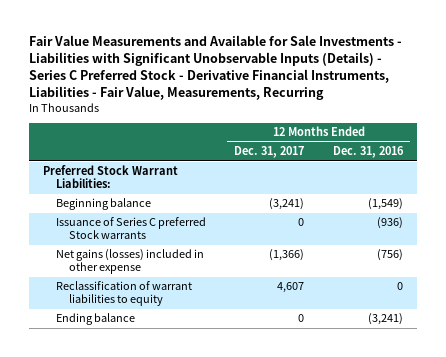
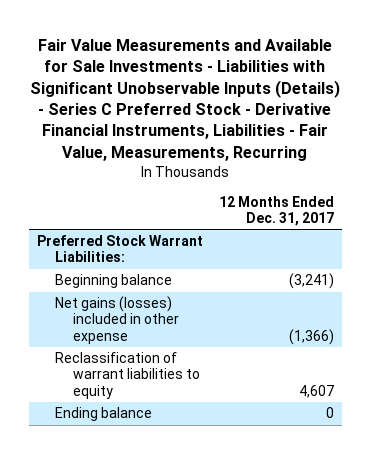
[332,146,404,159] Dec. 31, 2016 -> none
[55,217,206,240] Issuance of Series C preferred Stock warrants -> none

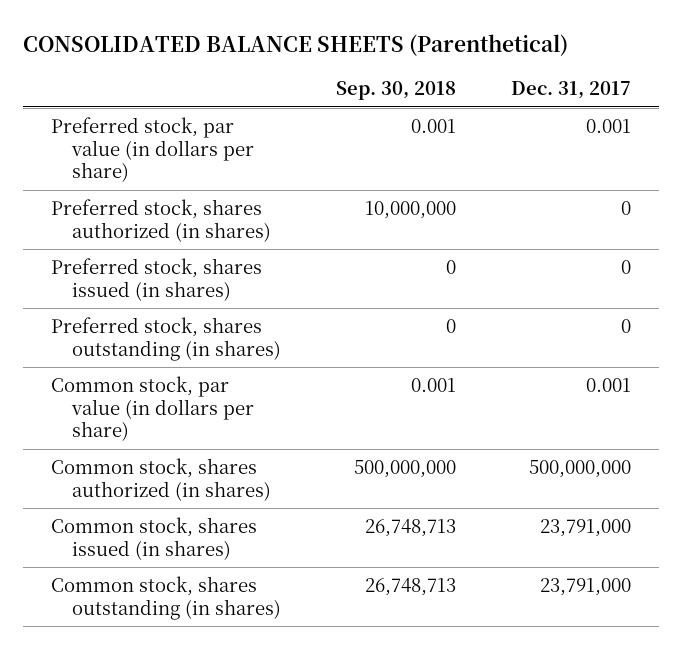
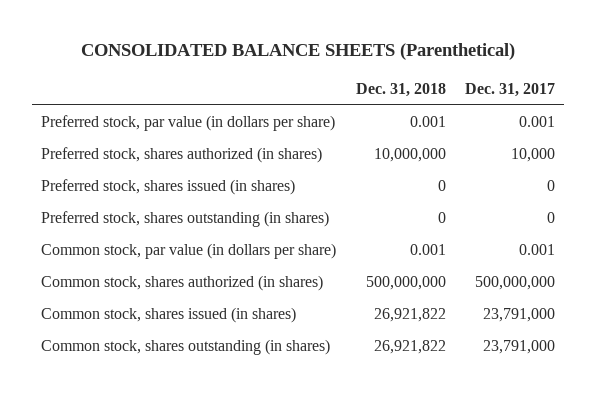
[335,81,456,101] Sep. 30, 2018 -> none
none -> [355,82,446,97] Dec. 31, 2018
[621,201,632,216] 0 -> [510,148,555,163] 10,000

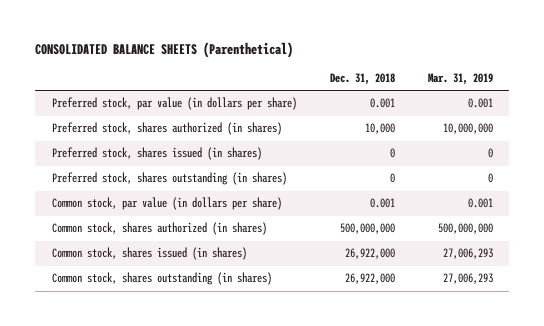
[464,82,555,97] Dec. 31, 2017 -> none
none -> [427,73,493,86] Mar. 31, 2019
[373,148,446,163] 10,000,000 -> [364,123,395,135] 10,000
[373,308,446,323] 26,921,822 -> [344,248,395,260] 26,922,000
[373,340,446,355] 26,921,822 -> [344,273,395,285] 26,922,000

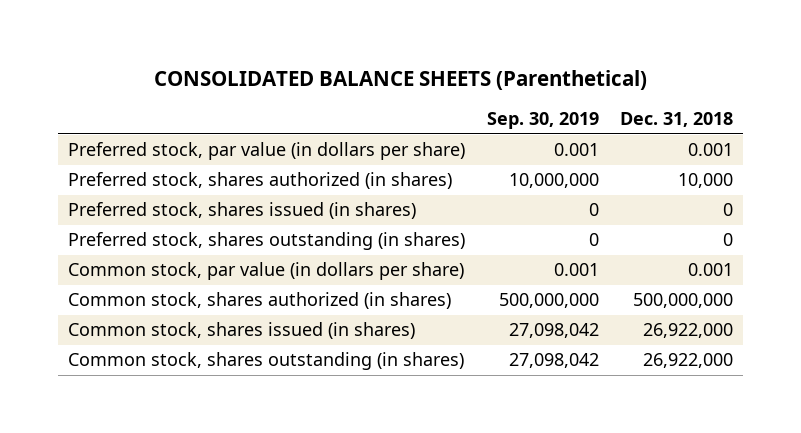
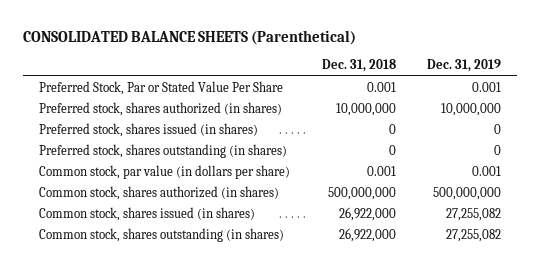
[486,111,599,129] Sep. 30, 2019 -> none
none -> [427,59,502,73] Dec. 31, 2019
[68,142,466,161] Preferred stock, par value (in dollars per share) -> [38,80,283,95] Preferred Stock, Par or Stated Value Per Share
[677,173,733,189] 10,000 -> [335,102,396,116] 10,000,000

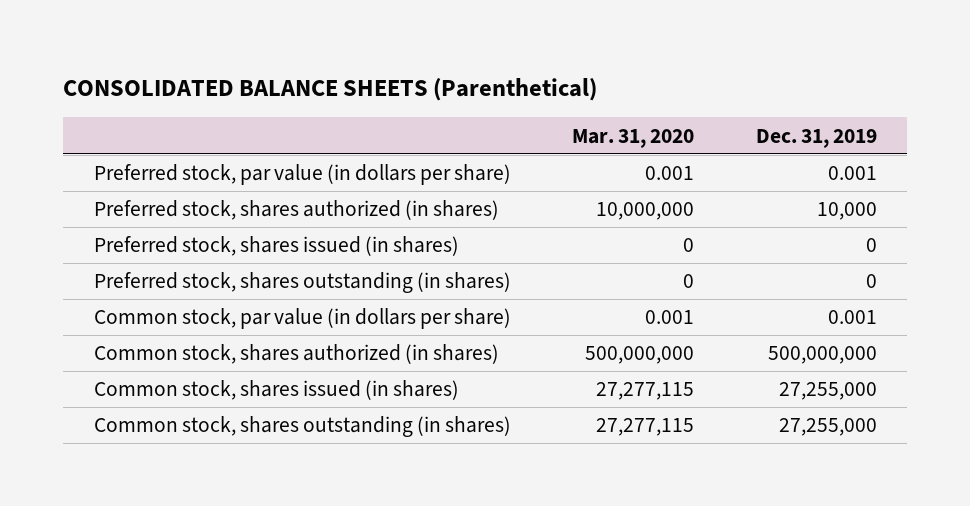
[321,59,396,73] Dec. 31, 2018 -> none
none -> [572,128,695,148] Mar. 31, 2020
[38,80,283,95] Preferred Stock, Par or Stated Value Per Share -> [93,164,511,186] Preferred stock, par value (in dollars per share)
[441,102,502,116] 10,000,000 -> [816,202,877,221] 10,000
[446,207,502,221] 27,255,082 -> [778,382,877,401] 27,255,000
[446,228,502,242] 27,255,082 -> [778,418,877,437] 27,255,000

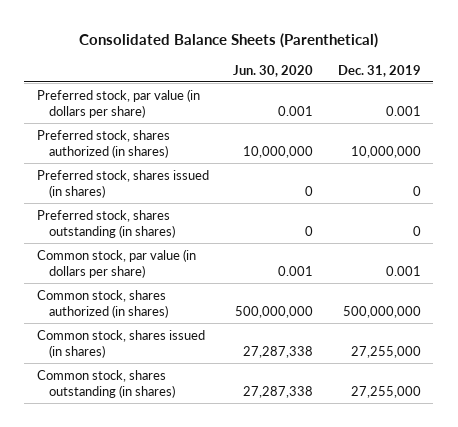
[62,78,597,102] CONSOLIDATED BALANCE SHEETS (Parenthetical) -> [78,32,378,48] Consolidated Balance Sheets (Parenthetical)
[572,128,695,148] Mar. 31, 2020 -> none
none -> [233,64,314,77] Jun. 30, 2020
[816,202,877,221] 10,000 -> [351,146,422,159] 10,000,000

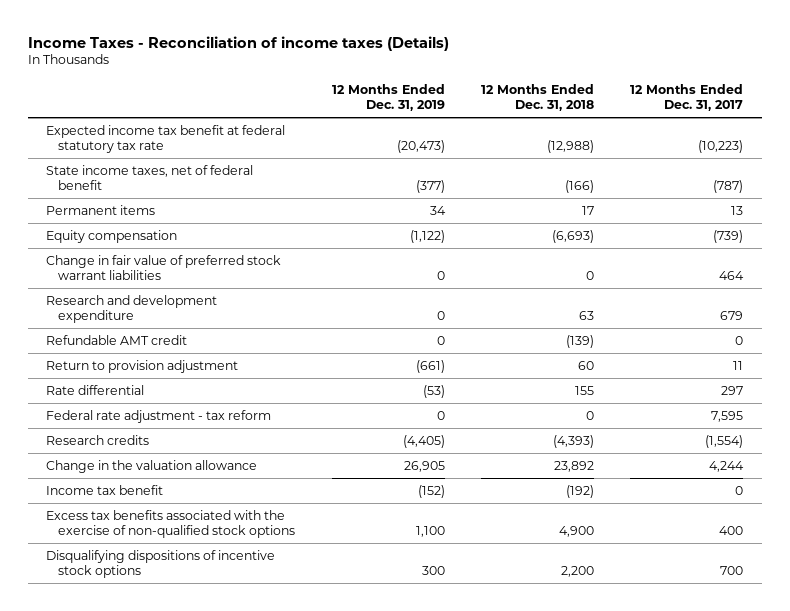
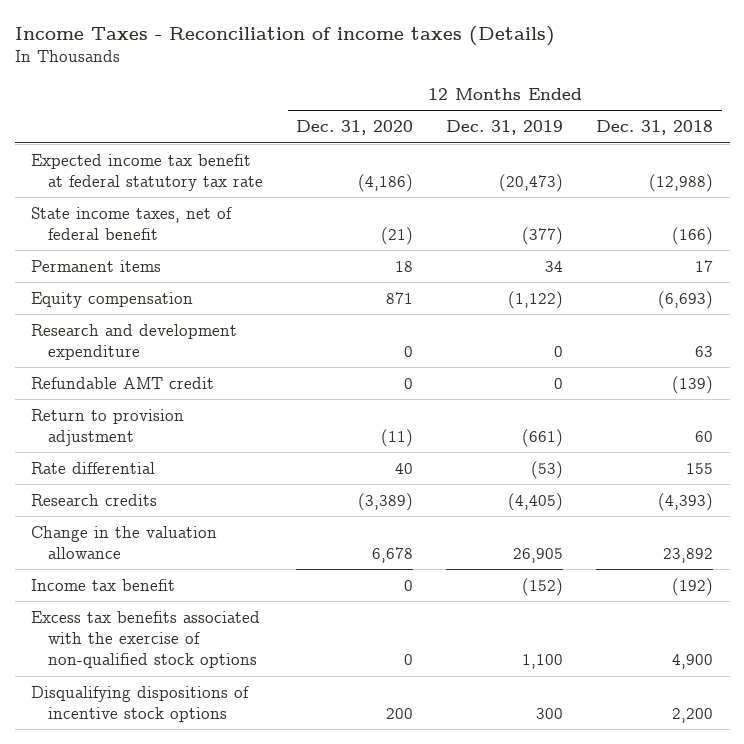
[630,83,744,111] 12 Months Ended Dec. 31, 2017 -> none
none -> [295,120,413,136] Dec. 31, 2020
[46,254,282,281] Change in fair value of preferred stock warrant liabilities -> none
[46,409,272,423] Federal rate adjustment - tax reform -> none

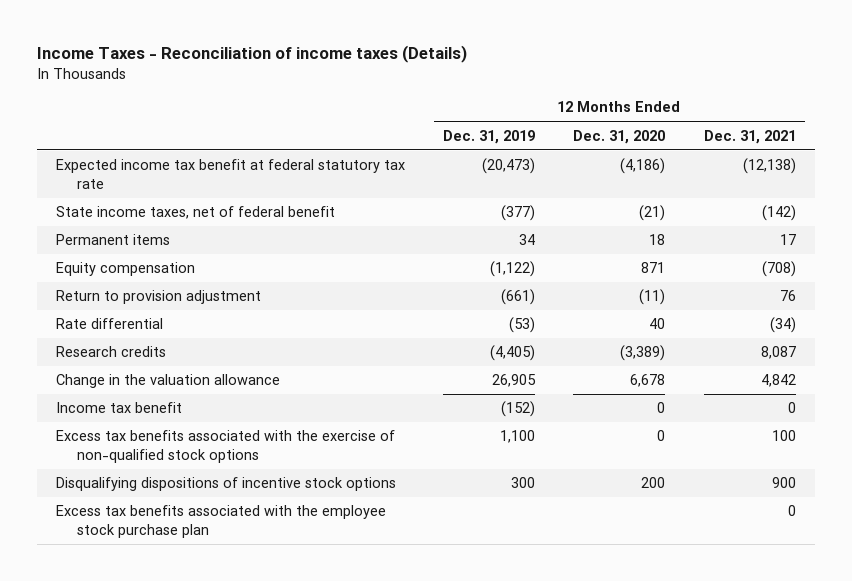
[596,120,714,136] Dec. 31, 2018 -> none
none -> [703,129,796,144] Dec. 31, 2021
[31,323,238,360] Research and development expenditure -> none
[31,376,215,389] Refundable AMT credit -> none
none -> [56,505,387,538] Excess tax benefits associated with the employee stock purchase plan

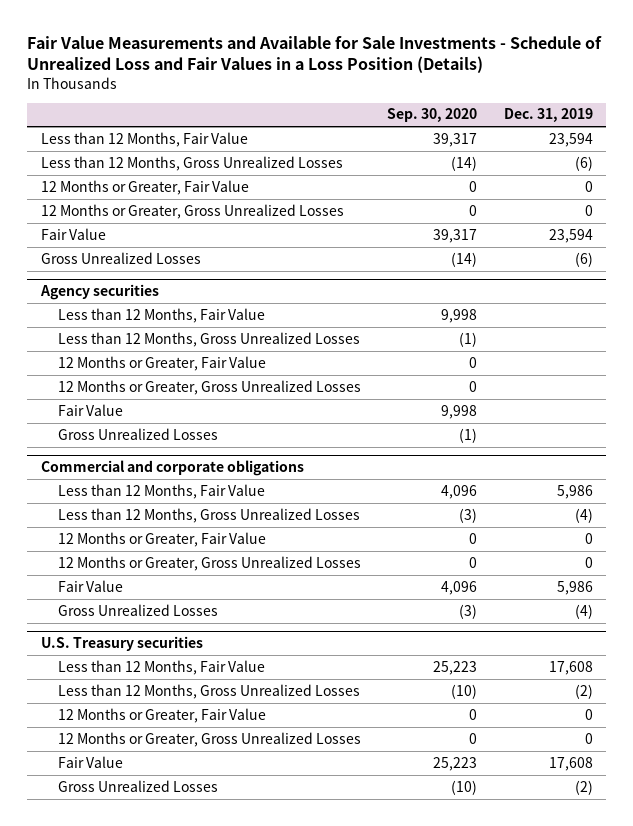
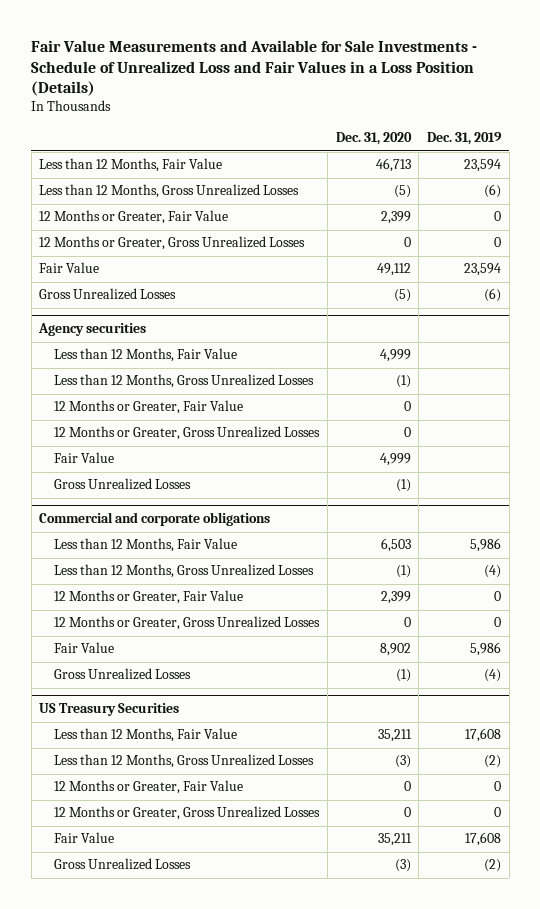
[387,108,478,123] Sep. 30, 2020 -> none
none -> [335,132,412,146] Dec. 31, 2020
[40,636,203,652] U.S. Treasury securities -> [39,703,180,717] US Treasury Securities

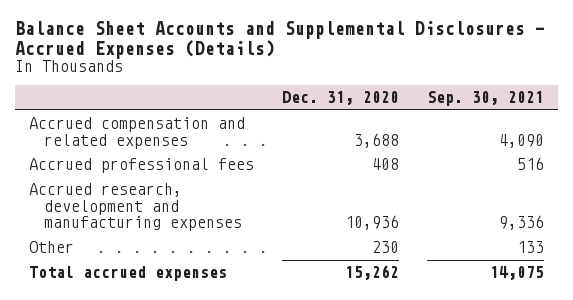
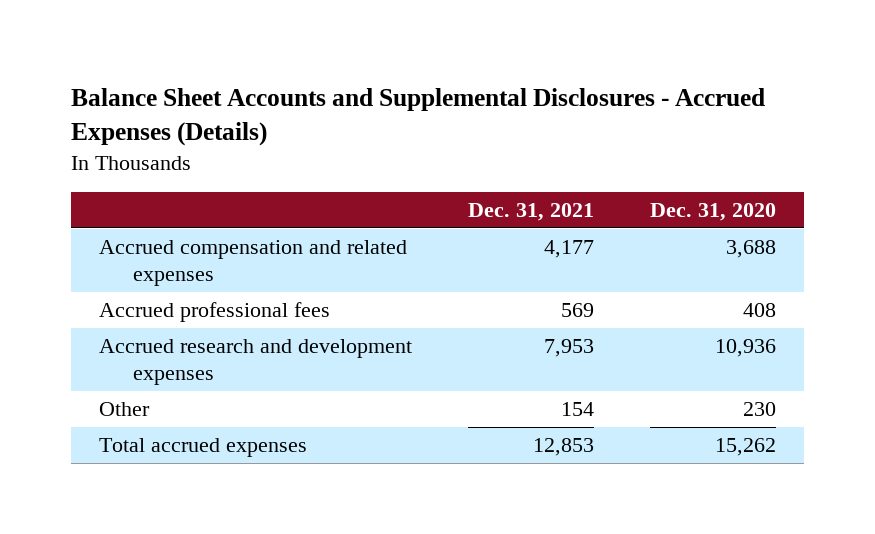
[427,91,545,107] Sep. 30, 2021 -> none
none -> [468,203,595,222] Dec. 31, 2021
[28,183,242,232] Accrued research, development and manufacturing expenses -> [99,338,413,386] Accrued research and development expenses

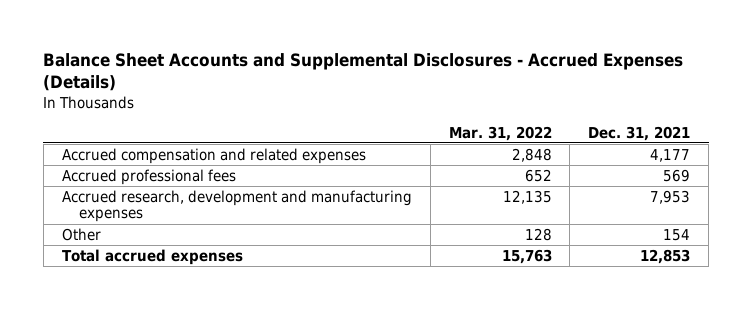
[650,203,777,222] Dec. 31, 2020 -> none
none -> [448,125,552,141] Mar. 31, 2022
[99,338,413,386] Accrued research and development expenses -> [61,189,412,223] Accrued research, development and manufacturing expenses

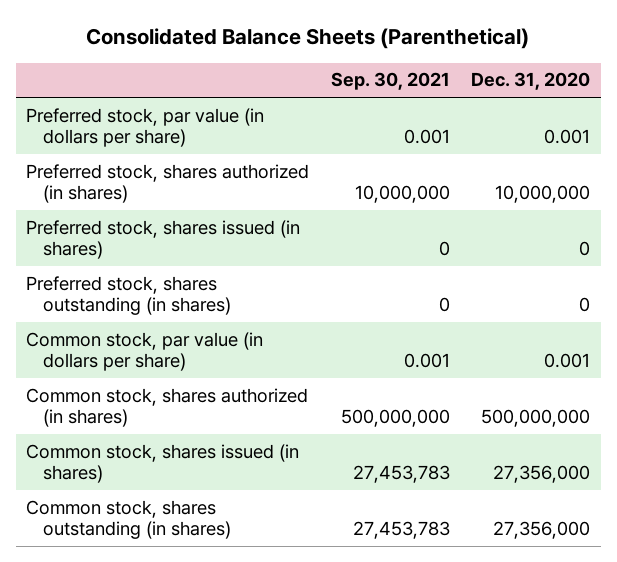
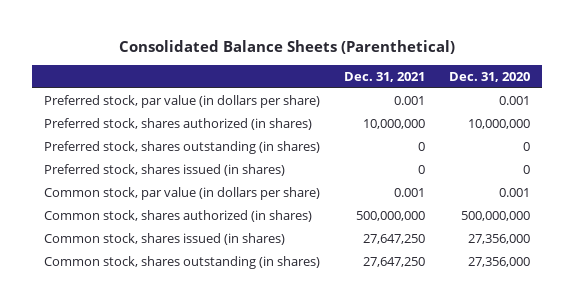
[330,72,450,91] Sep. 30, 2021 -> none
none -> [343,72,425,83] Dec. 31, 2021
[26,219,301,260] Preferred stock, shares issued (in shares) -> [43,163,285,176] Preferred stock, shares issued (in shares)

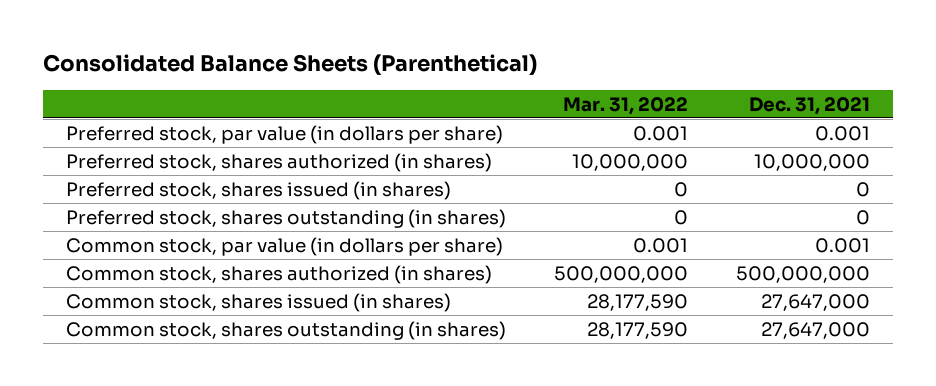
[448,72,530,83] Dec. 31, 2020 -> none
none -> [562,96,688,115] Mar. 31, 2022
[43,140,320,154] Preferred stock, shares outstanding (in shares) -> [66,208,507,228] Preferred stock, shares outstanding (in shares)
[362,233,425,244] 27,647,250 -> [760,293,870,311] 27,647,000
[362,256,425,267] 27,647,250 -> [760,321,870,339] 27,647,000

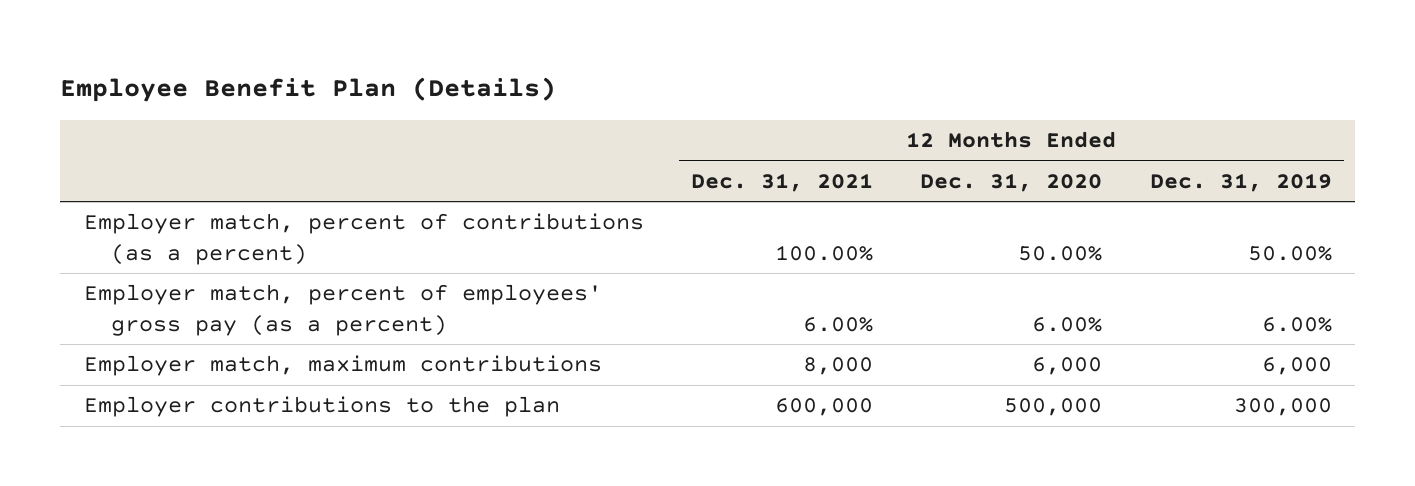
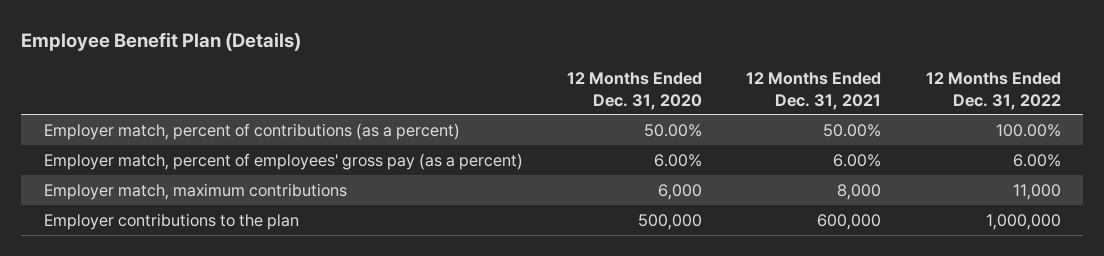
[1149,172,1332,192] Dec. 31, 2019 -> none
none -> [925,72,1061,110] 12 Months Ended Dec. 31, 2022
[774,244,873,261] 100.00% -> [823,123,882,137] 50.00%

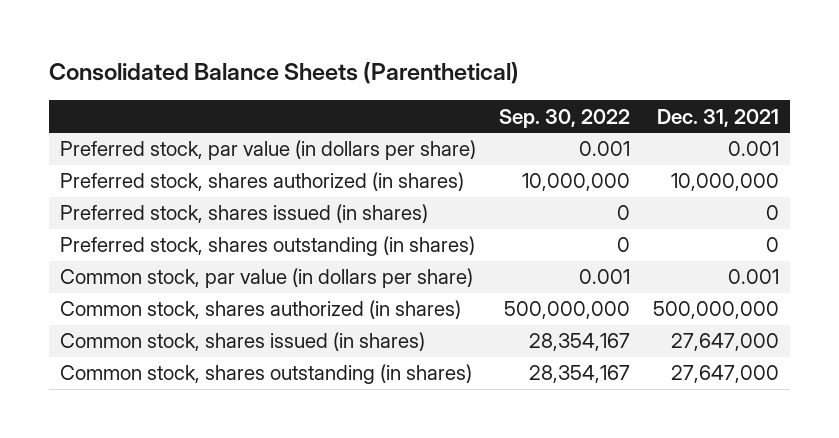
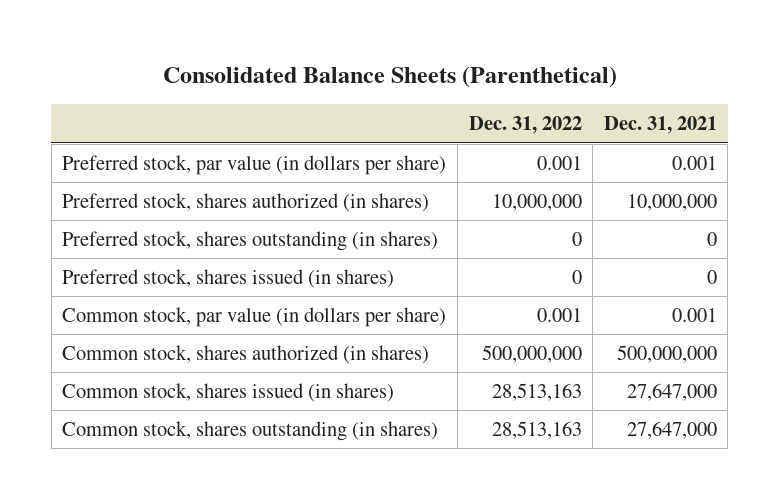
[498,108,630,128] Sep. 30, 2022 -> none
none -> [468,116,582,135] Dec. 31, 2022
[60,204,429,224] Preferred stock, shares issued (in shares) -> [62,269,395,289] Preferred stock, shares issued (in shares)

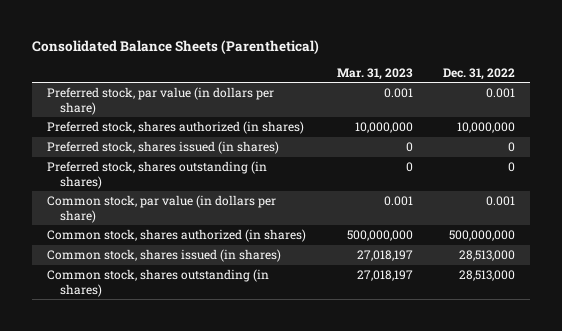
[603,116,717,135] Dec. 31, 2021 -> none
none -> [336,67,413,80] Mar. 31, 2023
[62,231,439,252] Preferred stock, shares outstanding (in shares) -> [47,161,268,189] Preferred stock, shares outstanding (in shares)
[491,383,582,402] 28,513,163 -> [458,250,515,262] 28,513,000
[491,421,582,440] 28,513,163 -> [458,270,515,282] 28,513,000

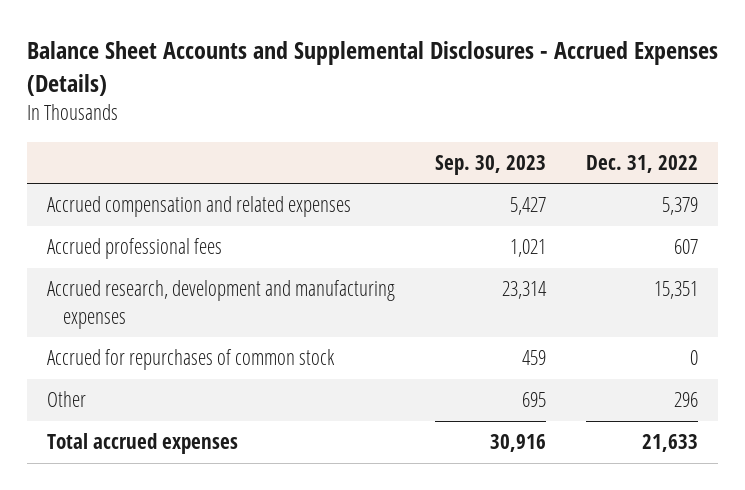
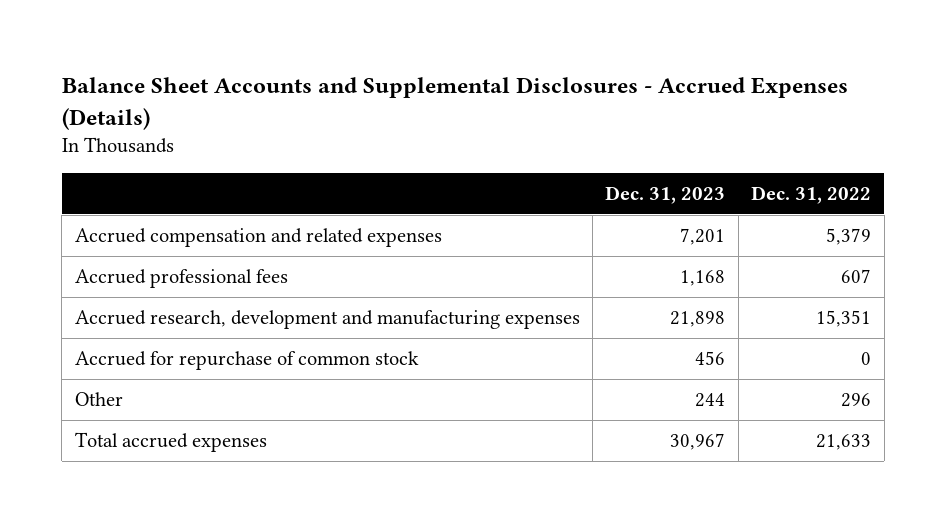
[434,154,546,175] Sep. 30, 2023 -> none
none -> [605,185,726,204] Dec. 31, 2023
[46,349,335,371] Accrued for repurchases of common stock -> [74,351,419,371] Accrued for repurchase of common stock

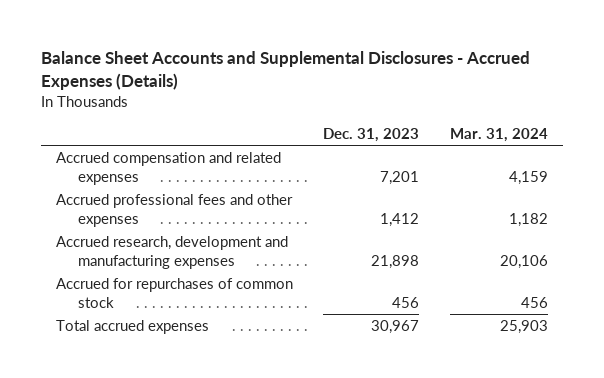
[751,185,872,204] Dec. 31, 2022 -> none
none -> [450,127,549,142] Mar. 31, 2024
[74,269,288,289] Accrued professional fees -> [55,194,293,227] Accrued professional fees and other expenses
[680,270,726,287] 1,168 -> [380,212,420,227] 1,412
[74,392,123,407] Other -> none
[74,351,419,371] Accrued for repurchase of common stock -> [55,278,293,308] Accrued for repurchases of common stock

